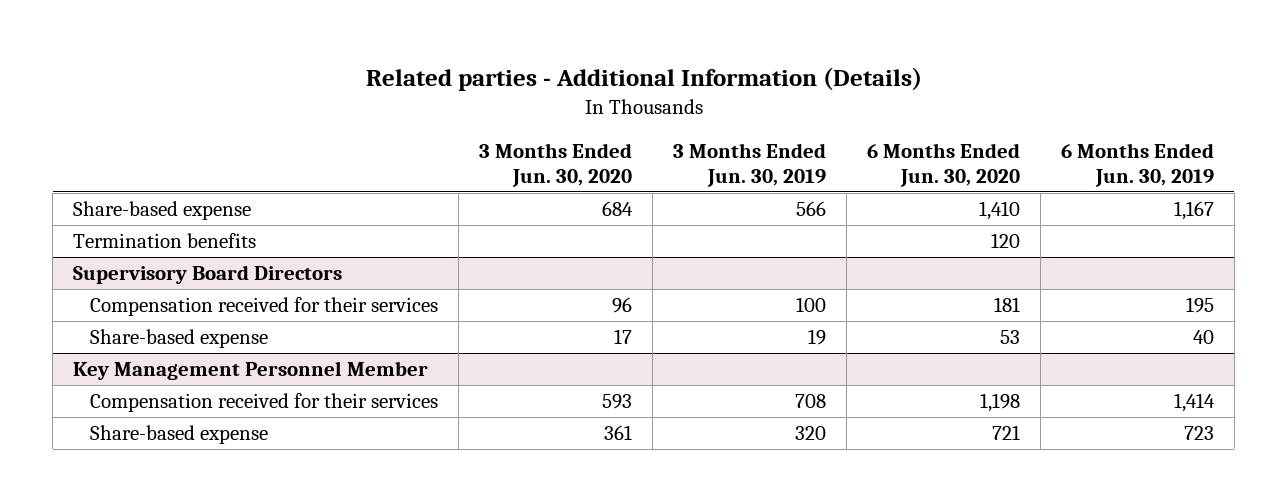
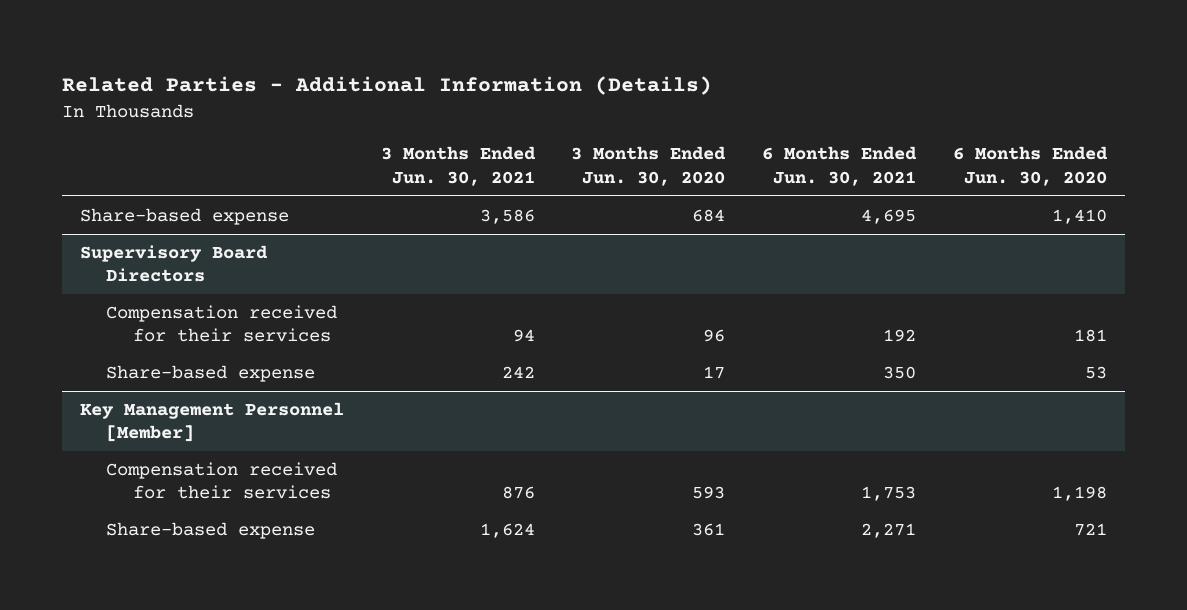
[365,66,922,91] Related parties - Additional Information (Details) -> [61,76,712,96] Related Parties - Additional Information (Details)
[673,143,827,188] 3 Months Ended Jun. 30, 2019 -> none
[1060,143,1214,188] 6 Months Ended Jun. 30, 2019 -> none
none -> [380,146,536,186] 3 Months Ended Jun. 30, 2021
none -> [761,146,917,186] 6 Months Ended Jun. 30, 2021
[73,233,257,249] Termination benefits -> none
[73,361,429,381] Key Management Personnel Member -> [80,401,345,443] Key Management Personnel [Member]

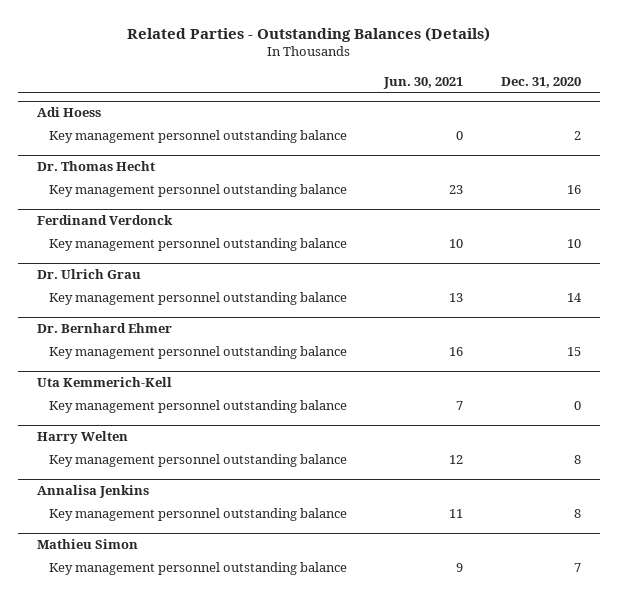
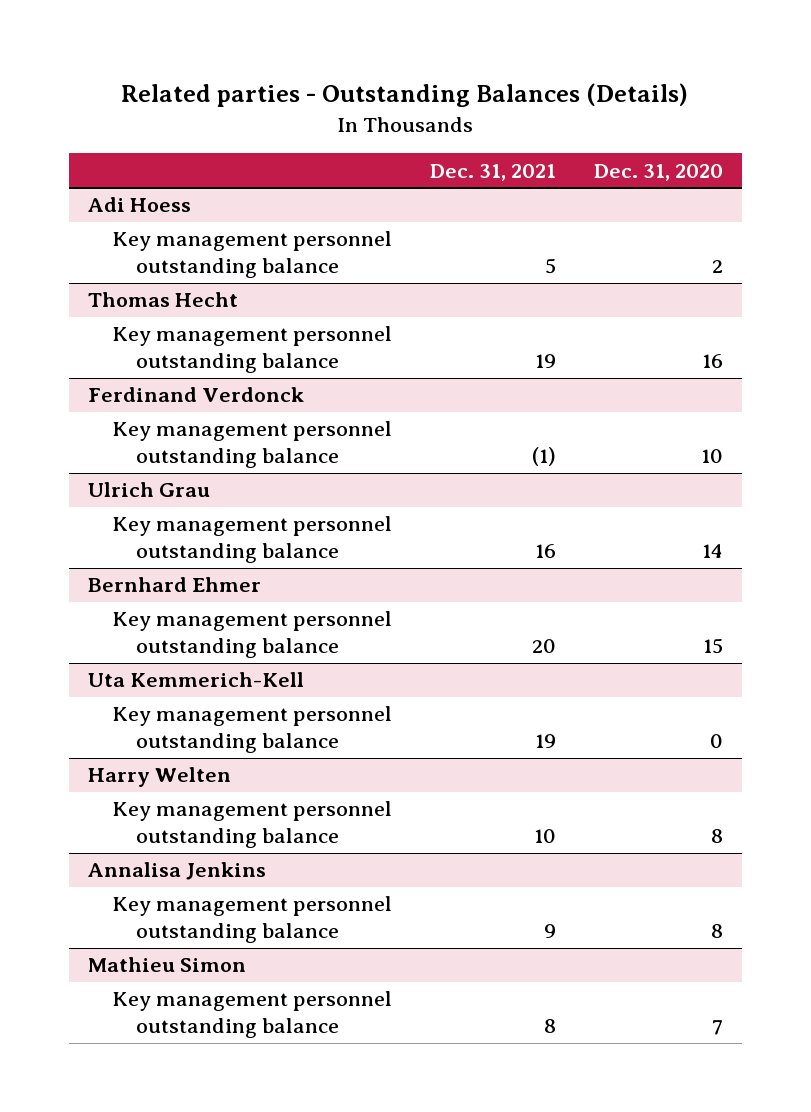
[126,26,490,42] Related Parties - Outstanding Balances (Details) -> [121,83,689,108] Related parties - Outstanding Balances (Details)
[383,76,464,89] Jun. 30, 2021 -> none
none -> [430,163,557,181] Dec. 31, 2021
[37,161,156,172] Dr. Thomas Hecht -> [87,292,238,308] Thomas Hecht
[37,269,142,280] Dr. Ulrich Grau -> [87,482,210,498] Ulrich Grau
[37,323,173,334] Dr. Bernhard Ehmer -> [87,577,261,593] Bernhard Ehmer

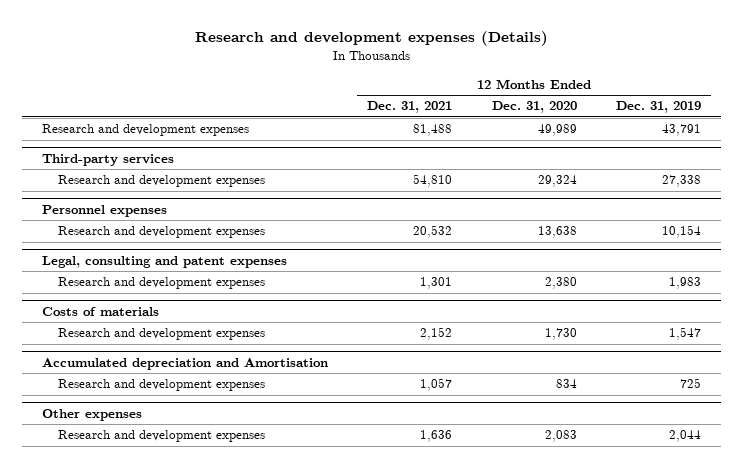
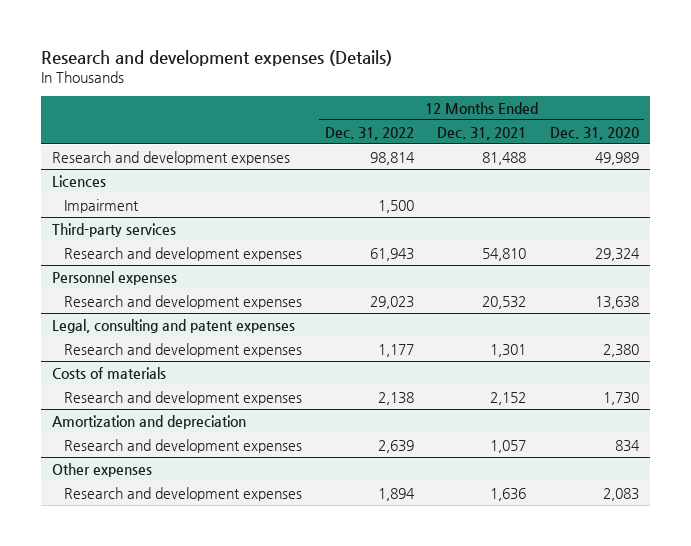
[616,101,702,114] Dec. 31, 2019 -> none
none -> [325,126,415,140] Dec. 31, 2022
none -> [52,174,107,187] Licences
none -> [63,198,139,213] Impairment
[41,357,328,370] Accumulated depreciation and Amortisation -> [52,414,247,429] Amortization and depreciation

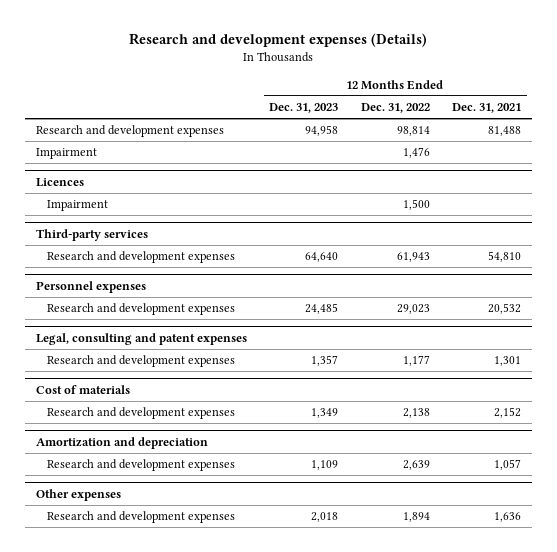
[549,126,639,140] Dec. 31, 2020 -> none
none -> [269,103,339,114] Dec. 31, 2023
none -> [35,148,97,160] Impairment
[52,366,167,379] Costs of materials -> [35,384,130,394] Cost of materials

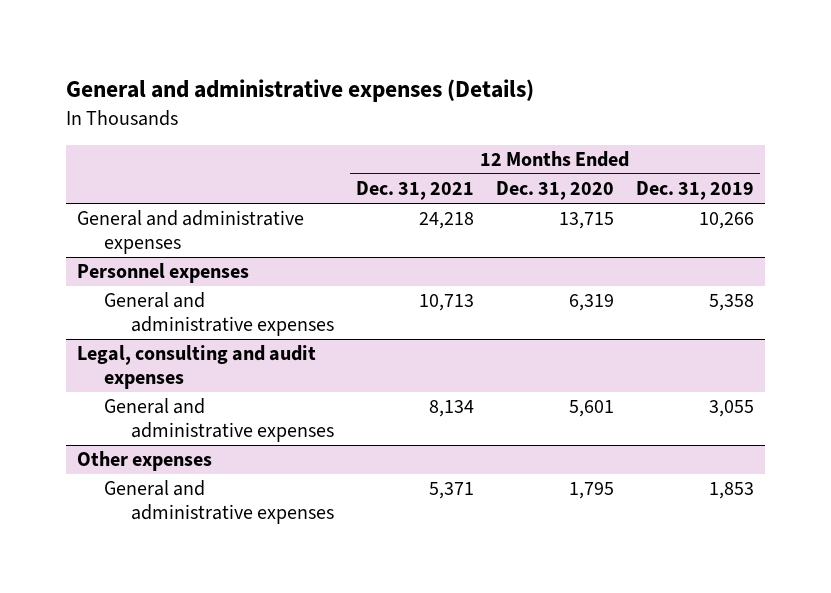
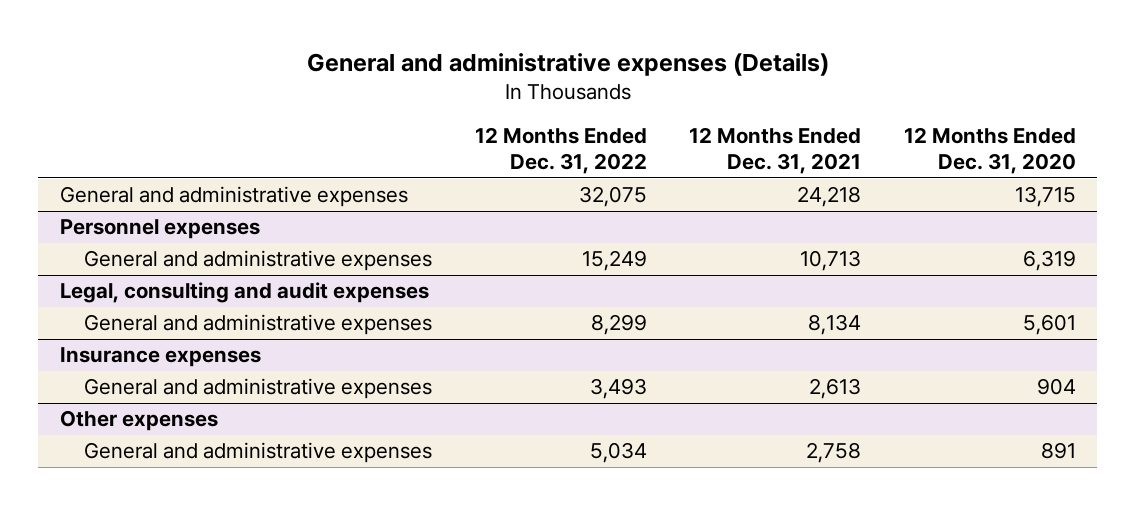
[636,181,755,201] Dec. 31, 2019 -> none
none -> [474,127,647,175] 12 Months Ended Dec. 31, 2022
none -> [59,347,261,368] Insurance expenses
none -> [83,378,432,400] General and administrative expenses
[428,482,474,500] 5,371 -> [806,442,862,464] 2,758
[568,482,614,500] 1,795 -> [1040,442,1076,460] 891

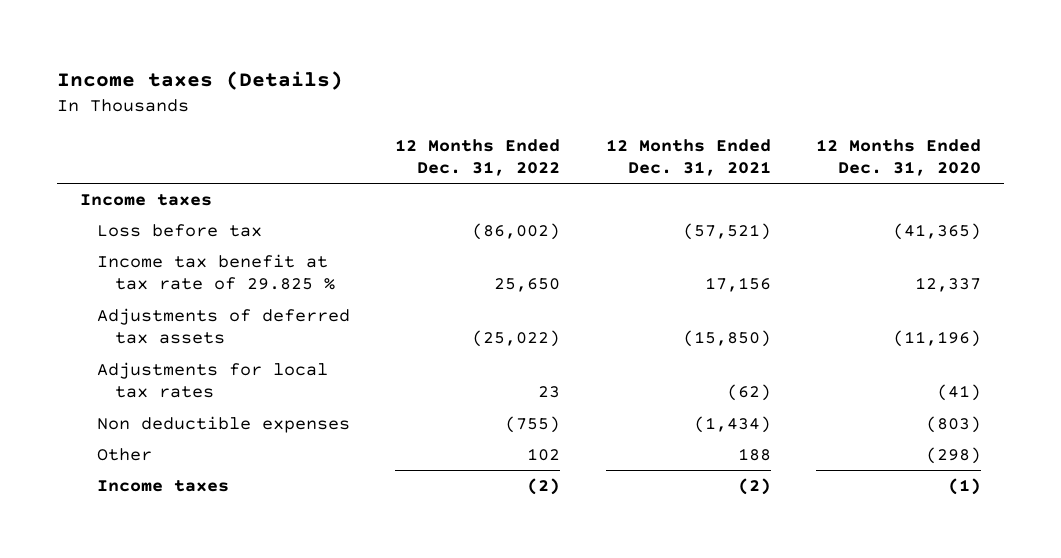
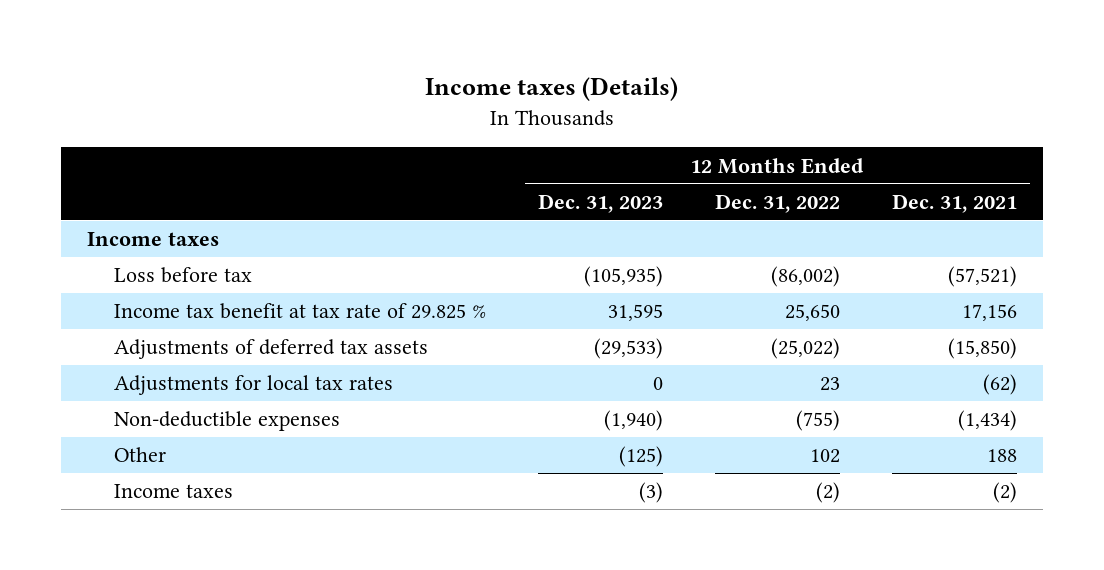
[816,139,982,177] 12 Months Ended Dec. 31, 2020 -> none
none -> [537,193,663,213] Dec. 31, 2023
[97,416,351,434] Non deductible expenses -> [113,411,340,432] Non-deductible expenses

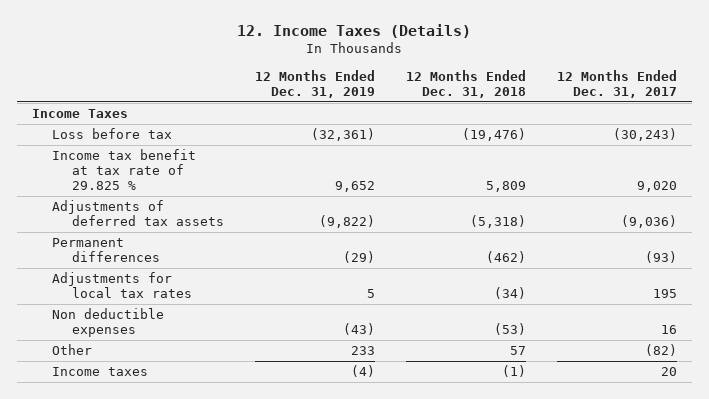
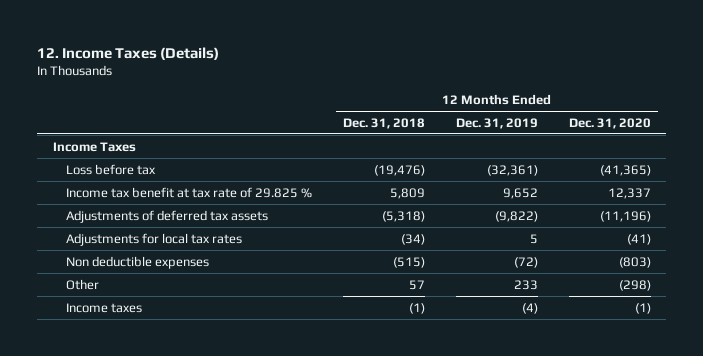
[556,69,677,98] 12 Months Ended Dec. 31, 2017 -> none
none -> [568,117,651,129] Dec. 31, 2020
[51,238,160,262] Permanent differences -> none
[342,322,375,335] (43) -> [513,256,538,268] (72)
[493,322,526,335] (53) -> [393,256,426,268] (515)

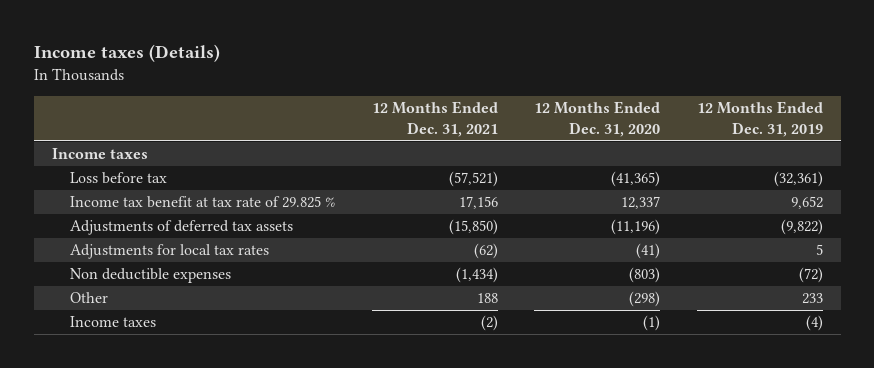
[37,46,220,60] 12. Income Taxes (Details) -> [33,44,220,63] Income taxes (Details)
[343,117,426,129] Dec. 31, 2018 -> none
none -> [371,101,498,137] 12 Months Ended Dec. 31, 2021
[52,141,136,152] Income Taxes -> [51,148,148,160] Income taxes

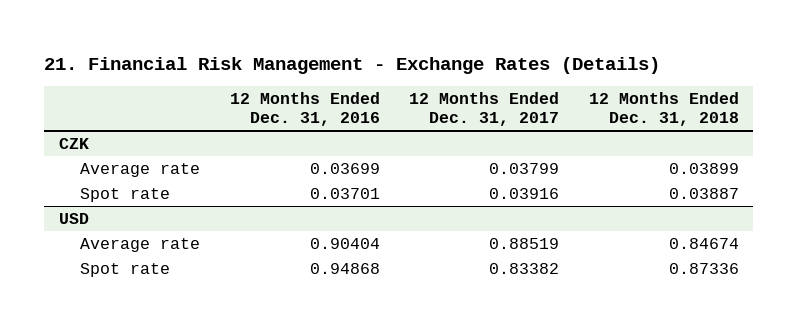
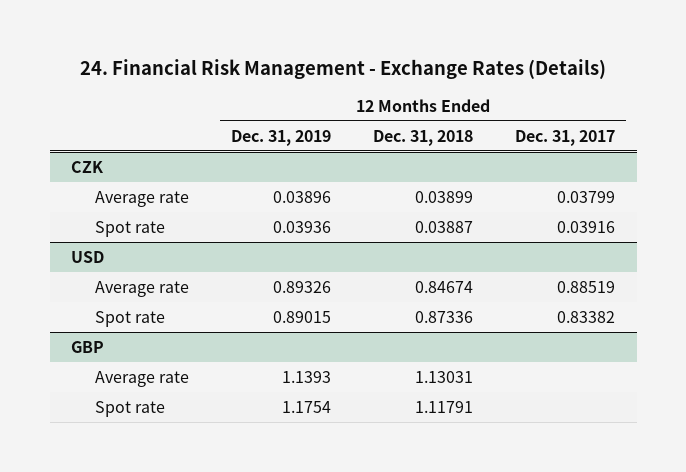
[44,56,661,74] 21. Financial Risk Management - Exchange Rates (Details) -> [80,58,607,79] 24. Financial Risk Management - Exchange Rates (Details)
[229,91,380,127] 12 Months Ended Dec. 31, 2016 -> none
none -> [230,129,331,146] Dec. 31, 2019
none -> [70,340,104,353] GBP
none -> [94,370,189,387] Average rate
none -> [94,400,165,417] Spot rate

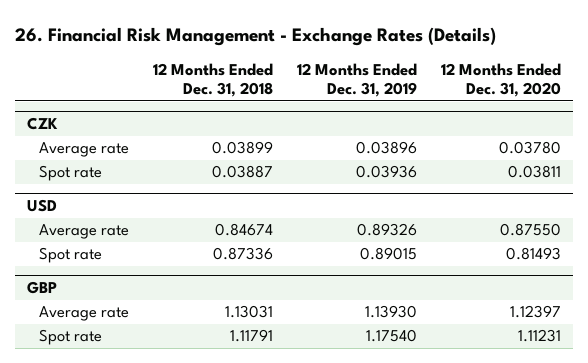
[80,58,607,79] 24. Financial Risk Management - Exchange Rates (Details) -> [15,26,497,46] 26. Financial Risk Management - Exchange Rates (Details)
[515,129,616,146] Dec. 31, 2017 -> none
none -> [440,62,561,98] 12 Months Ended Dec. 31, 2020
[281,370,331,383] 1.1393 -> [364,305,417,319] 1.13930
[281,400,331,413] 1.1754 -> [365,329,417,343] 1.17540

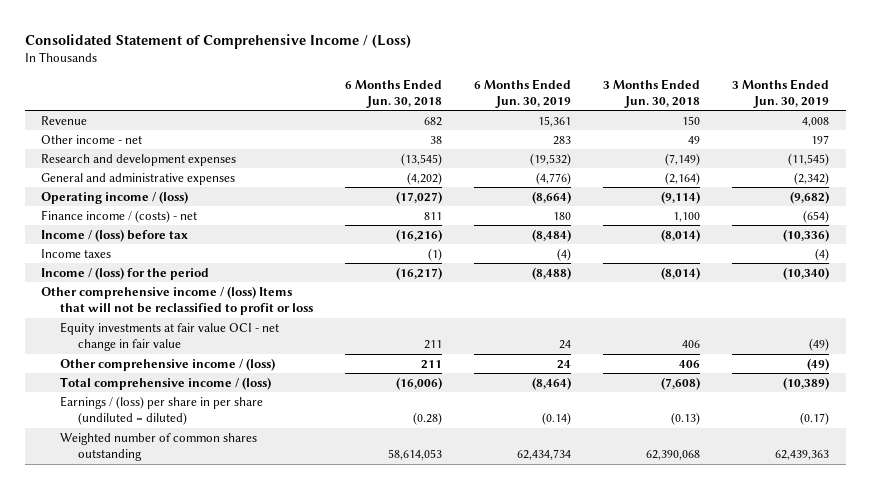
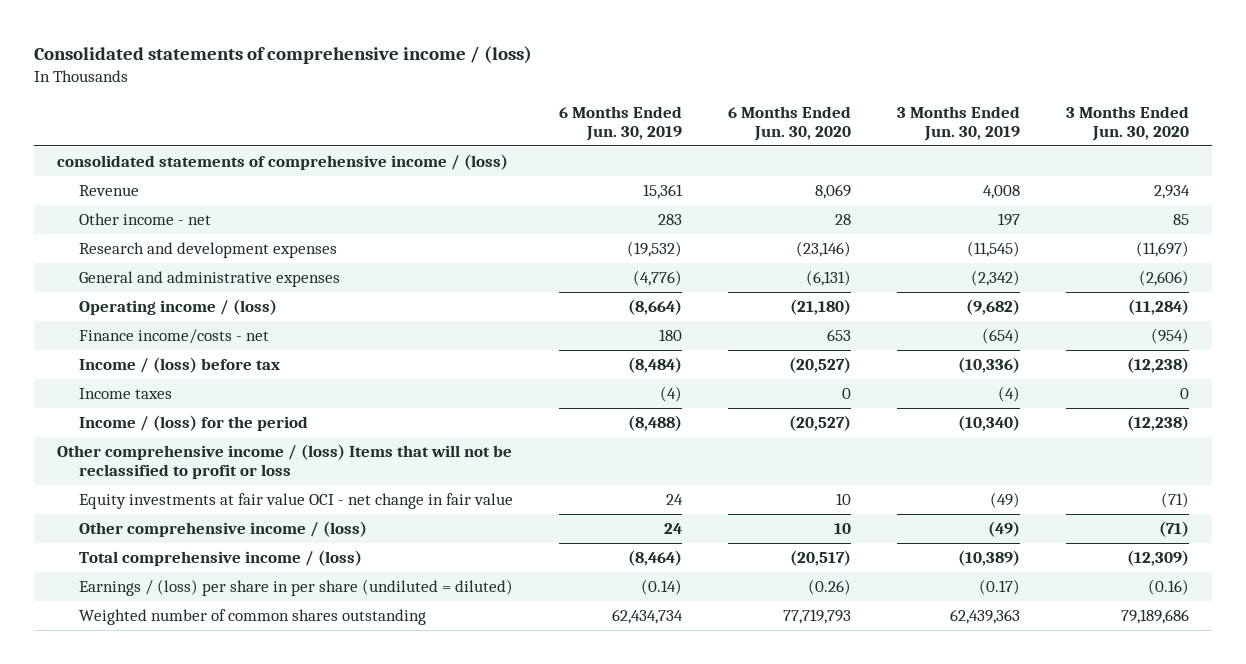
[24,33,411,49] Consolidated Statement of Comprehensive Income / (Loss) -> [34,45,533,64] Consolidated statements of comprehensive income / (loss)
[344,78,442,108] 6 Months Ended Jun. 30, 2018 -> none
[603,78,701,108] 3 Months Ended Jun. 30, 2018 -> none
none -> [727,106,851,141] 6 Months Ended Jun. 30, 2020
none -> [1065,106,1189,141] 3 Months Ended Jun. 30, 2020
none -> [57,153,509,170] consolidated statements of comprehensive income / (loss)
[41,209,198,223] Finance income / (costs) - net -> [79,328,270,344] Finance income/costs - net

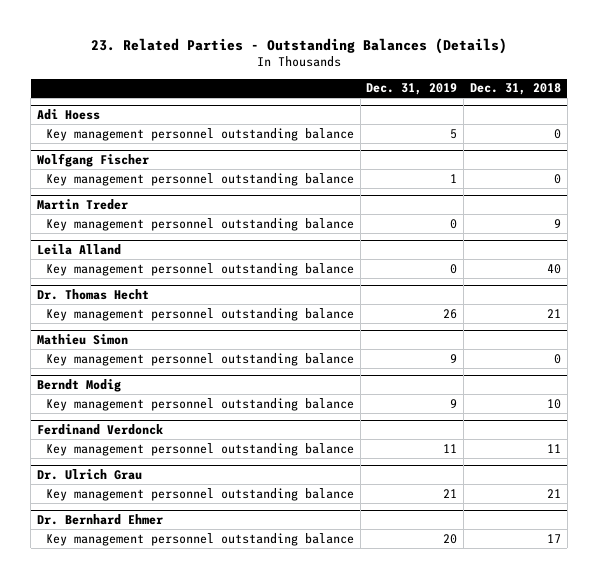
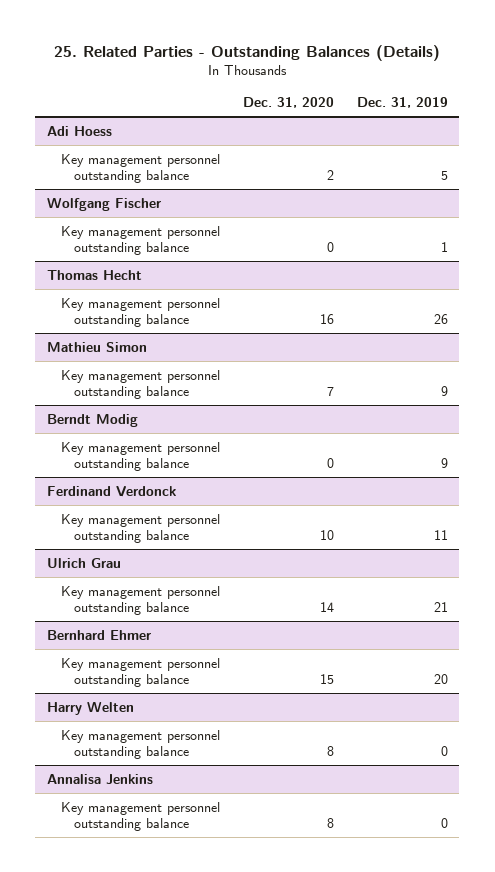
[90,37,507,54] 23. Related Parties - Outstanding Balances (Details) -> [54,44,441,61] 25. Related Parties - Outstanding Balances (Details)
[469,83,561,96] Dec. 31, 2018 -> none
none -> [242,97,334,109] Dec. 31, 2020
[36,199,128,211] Martin Treder -> none
[45,217,354,231] Key management personnel outstanding balance -> none
[36,244,121,256] Leila Alland -> none
[45,262,354,276] Key management personnel outstanding balance -> none
[36,289,149,301] Dr. Thomas Hecht -> [46,269,142,280] Thomas Hecht
[36,469,142,481] Dr. Ulrich Grau -> [46,557,121,568] Ulrich Grau
[36,514,163,526] Dr. Bernhard Ehmer -> [46,629,151,640] Bernhard Ehmer
none -> [46,701,134,715] Harry Welten
none -> [60,729,220,760] Key management personnel outstanding balance
none -> [46,773,153,784] Annalisa Jenkins
none -> [60,801,220,832] Key management personnel outstanding balance

